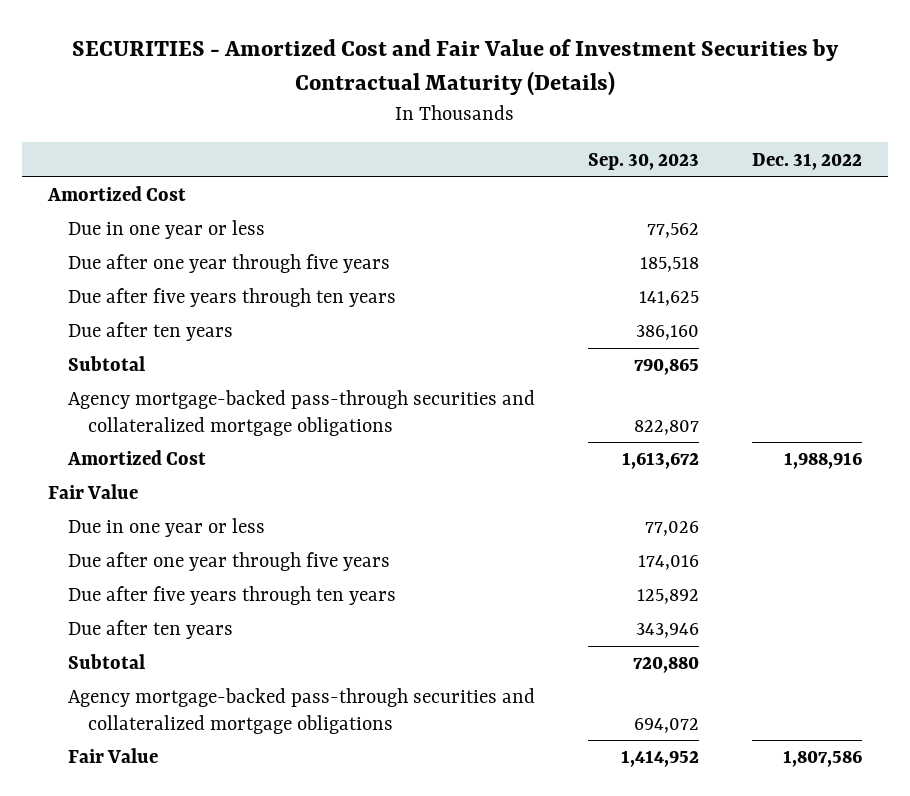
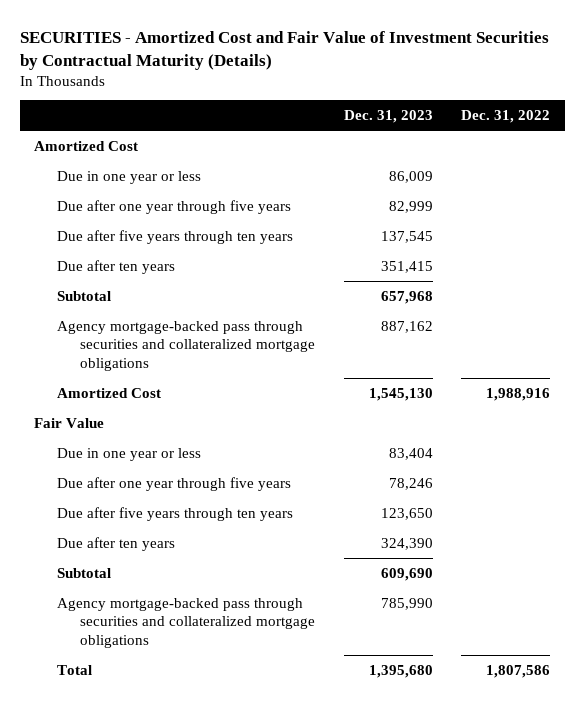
[587,152,699,170] Sep. 30, 2023 -> none
none -> [343,110,433,124] Dec. 31, 2023
[68,390,536,436] Agency mortgage-backed pass-through securities and collateralized mortgage obligations -> [57,320,316,371] Agency mortgage-backed pass through securities and collateralized mortgage obligations
[68,688,536,734] Agency mortgage-backed pass-through securities and collateralized mortgage obligations -> [57,597,316,648] Agency mortgage-backed pass through securities and collateralized mortgage obligations
[68,748,159,764] Fair Value -> [57,664,93,675] Total

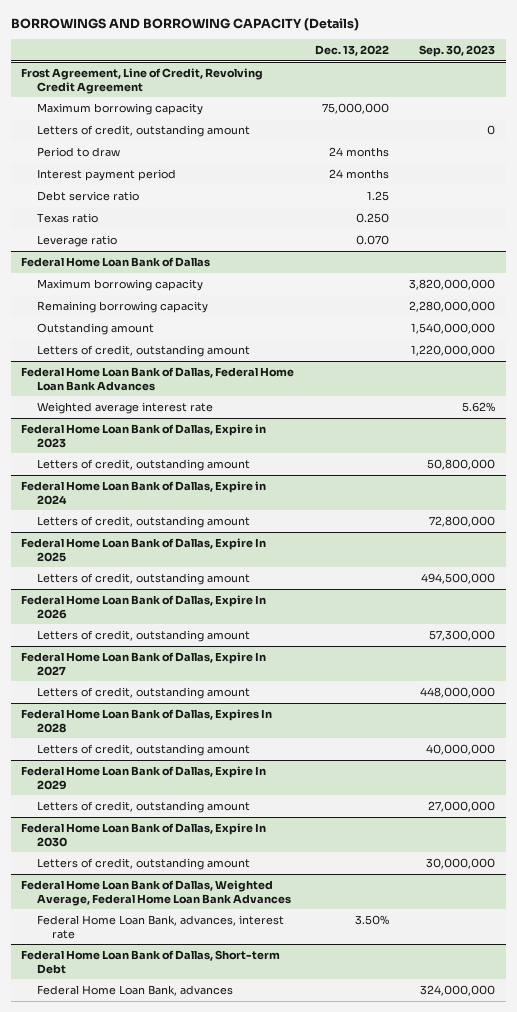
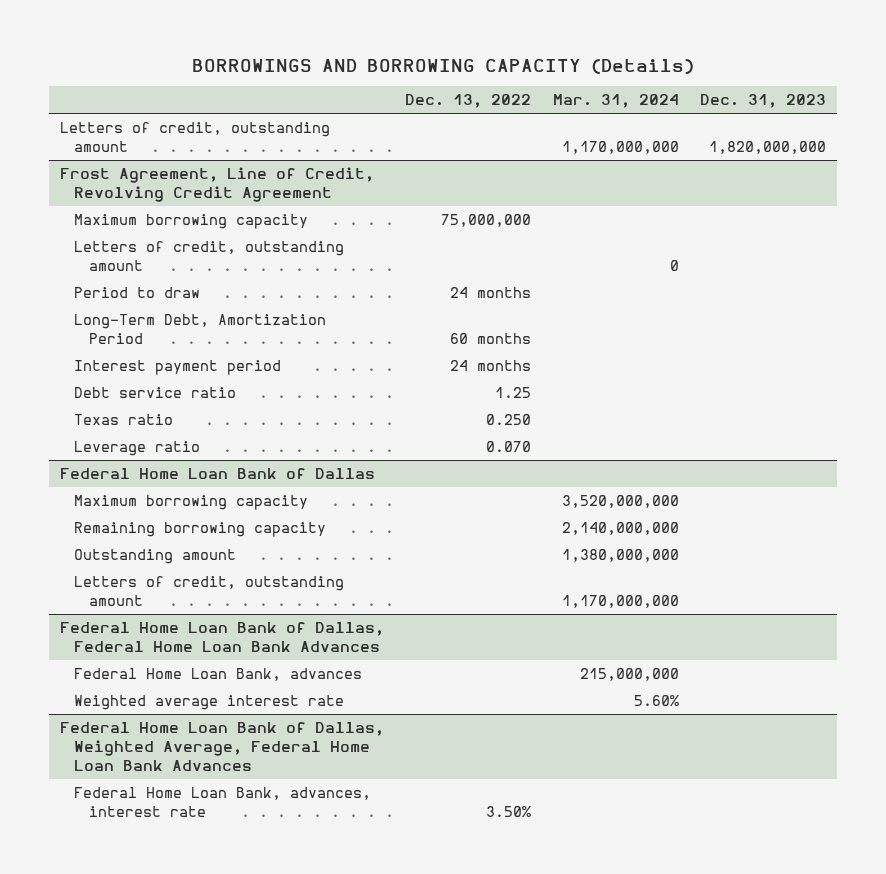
[419,45,496,58] Sep. 30, 2023 -> none
none -> [552,94,679,109] Mar. 31, 2024
none -> [700,94,827,109] Dec. 31, 2023
none -> [59,122,330,152] Letters of credit, outstanding amount
none -> [74,314,327,344] Long-Term Debt, Amortization Period
none -> [74,668,363,682] Federal Home Loan Bank, advances
[21,423,267,448] Federal Home Loan Bank of Dallas, Expire in 2023 -> none
[36,458,250,471] Letters of credit, outstanding amount -> none
[21,480,267,505] Federal Home Loan Bank of Dallas, Expire in 2024 -> none
[36,515,250,528] Letters of credit, outstanding amount -> none
[21,537,267,562] Federal Home Loan Bank of Dallas, Expire In 2025 -> none
[36,572,250,585] Letters of credit, outstanding amount -> none
[21,594,267,619] Federal Home Loan Bank of Dallas, Expire In 2026 -> none
[36,629,250,642] Letters of credit, outstanding amount -> none
[21,651,267,676] Federal Home Loan Bank of Dallas, Expire In 2027 -> none
[36,686,250,699] Letters of credit, outstanding amount -> none
[21,708,273,733] Federal Home Loan Bank of Dallas, Expires In 2028 -> none
[36,743,250,756] Letters of credit, outstanding amount -> none
[21,765,267,790] Federal Home Loan Bank of Dallas, Expire In 2029 -> none
[36,800,250,813] Letters of credit, outstanding amount -> none
[21,822,267,847] Federal Home Loan Bank of Dallas, Expire In 2030 -> none
[36,857,250,870] Letters of credit, outstanding amount -> none
[21,949,281,974] Federal Home Loan Bank of Dallas, Short-term Debt -> none
[36,984,233,996] Federal Home Loan Bank, advances -> none

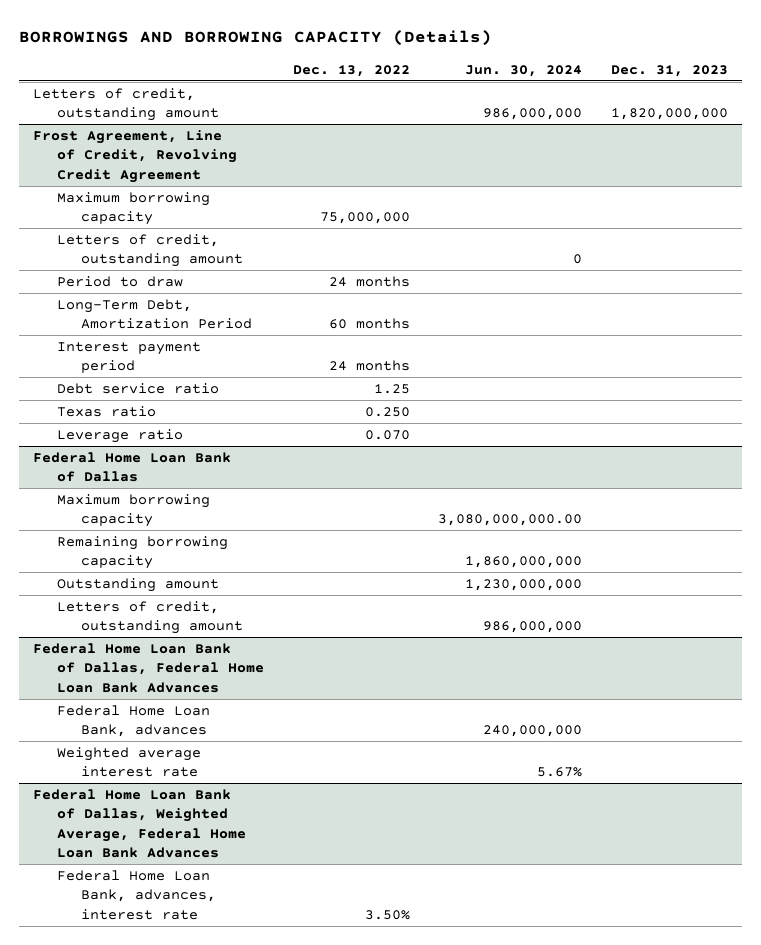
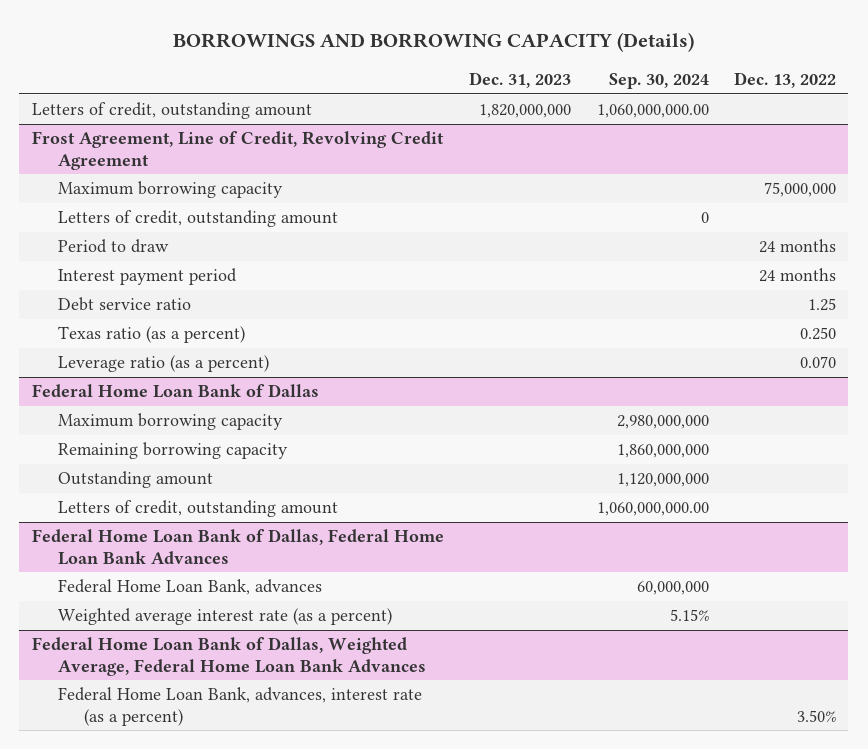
[465,64,583,77] Jun. 30, 2024 -> none
none -> [608,72,709,89] Sep. 30, 2024
[57,299,253,330] Long-Term Debt, Amortization Period -> none
[57,406,157,418] Texas ratio -> [58,326,246,344] Texas ratio (as a percent)
[57,429,184,444] Leverage ratio -> [58,355,270,373] Leverage ratio (as a percent)
[57,747,202,778] Weighted average interest rate -> [58,608,393,626] Weighted average interest rate (as a percent)
[57,870,217,920] Federal Home Loan Bank, advances, interest rate -> [58,687,423,726] Federal Home Loan Bank, advances, interest rate (as a percent)

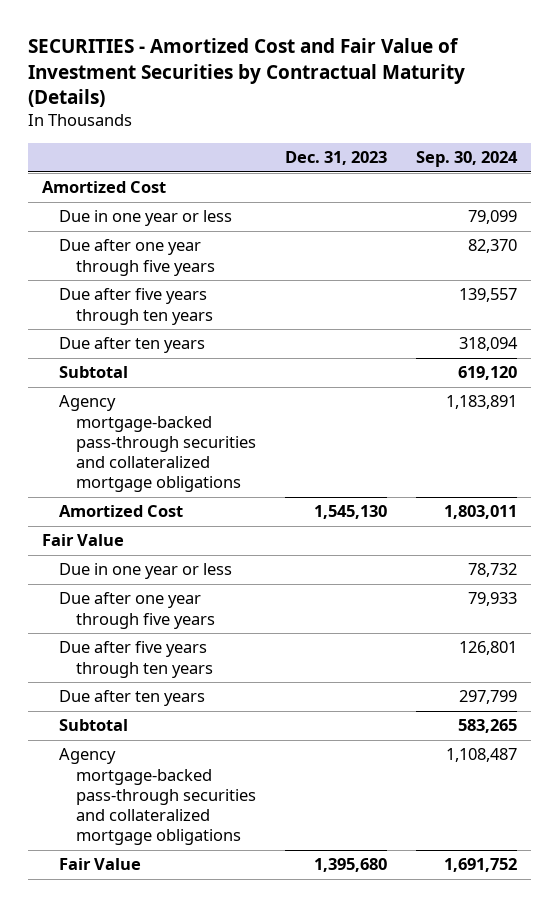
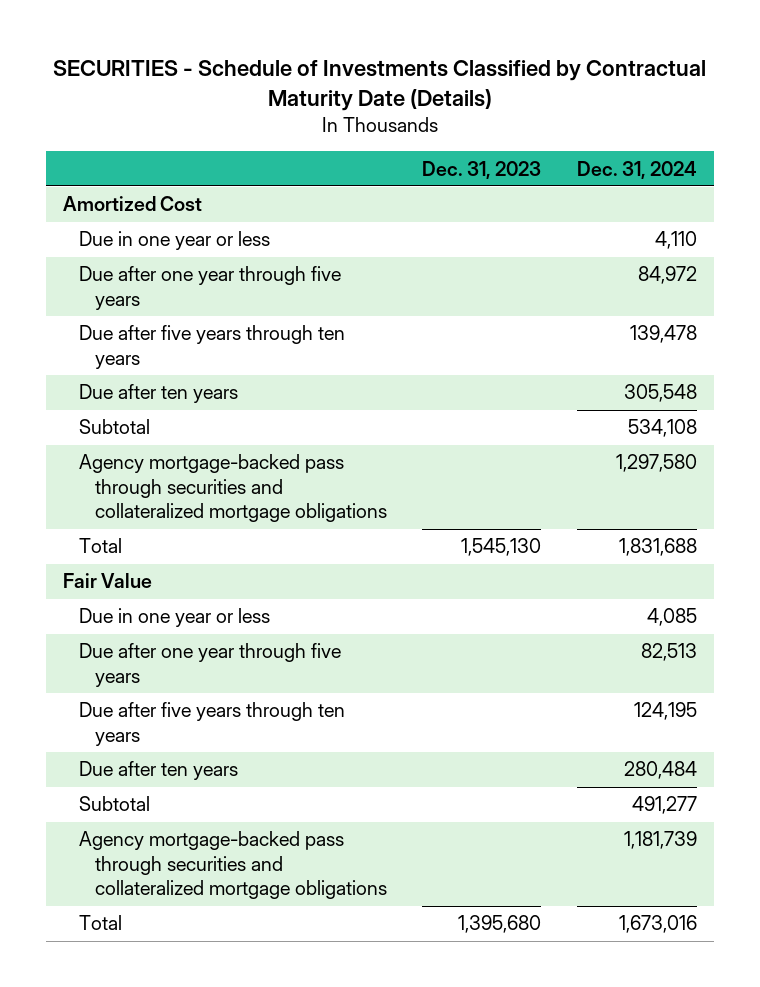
[27,38,465,108] SECURITIES - Amortized Cost and Fair Value of Investment Securities by Contractual Maturity (Details) -> [53,59,707,111] SECURITIES - Schedule of Investments Classified by Contractual Maturity Date (Details)
[415,151,518,168] Sep. 30, 2024 -> none
none -> [576,160,697,179] Dec. 31, 2024
[59,395,256,493] Agency mortgage-backed pass-through securities and collateralized mortgage obligations -> [79,454,388,523] Agency mortgage-backed pass through securities and collateralized mortgage obligations
[59,505,184,518] Amortized Cost -> [79,538,123,554] Total
[59,748,256,846] Agency mortgage-backed pass-through securities and collateralized mortgage obligations -> [79,831,388,900] Agency mortgage-backed pass through securities and collateralized mortgage obligations
[59,858,142,871] Fair Value -> [79,915,123,931] Total

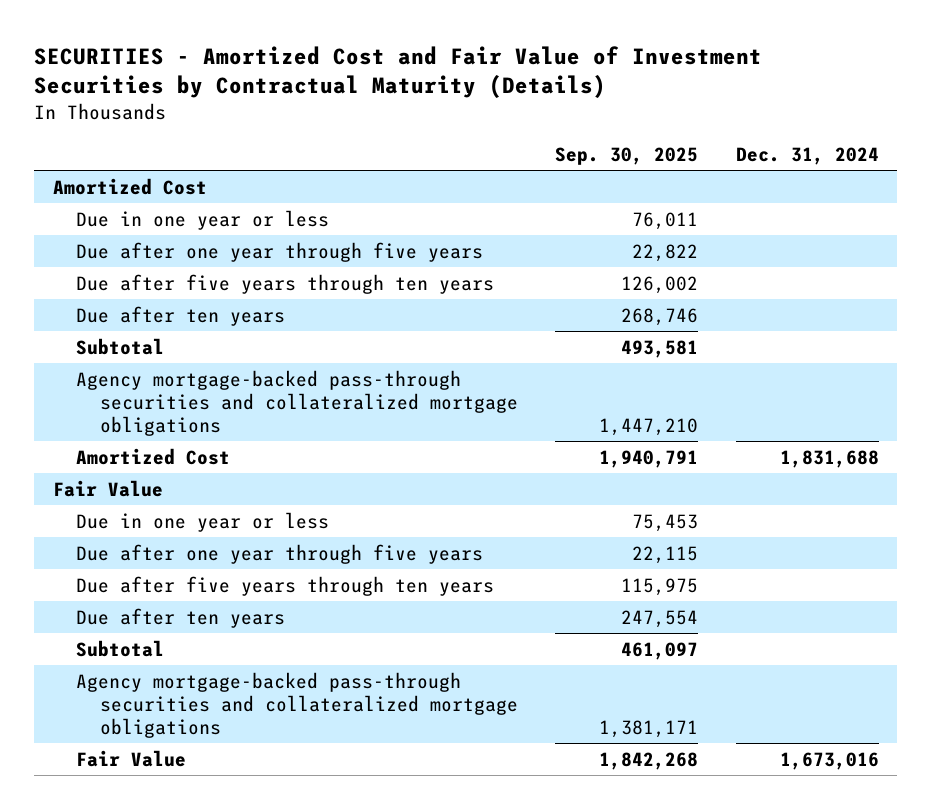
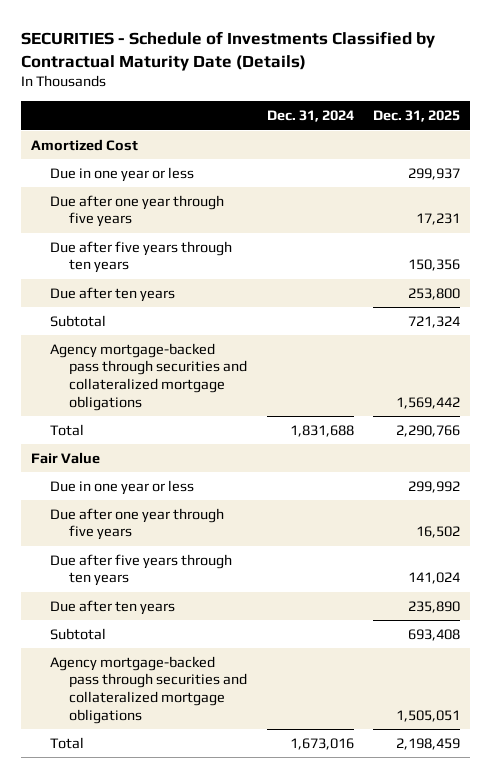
[34,45,763,99] SECURITIES - Amortized Cost and Fair Value of Investment Securities by Contractual Maturity (Details) -> [20,30,435,71] SECURITIES - Schedule of Investments Classified by Contractual Maturity Date (Details)
[555,146,699,165] Sep. 30, 2025 -> none
none -> [373,110,461,123] Dec. 31, 2025
[76,369,519,437] Agency mortgage-backed pass-through securities and collateralized mortgage obligations -> [49,342,247,411] Agency mortgage-backed pass through securities and collateralized mortgage obligations
[76,447,231,465] Amortized Cost -> [49,423,84,436] Total
[76,671,519,739] Agency mortgage-backed pass-through securities and collateralized mortgage obligations -> [49,655,247,724] Agency mortgage-backed pass through securities and collateralized mortgage obligations
[76,749,187,767] Fair Value -> [49,736,84,749] Total

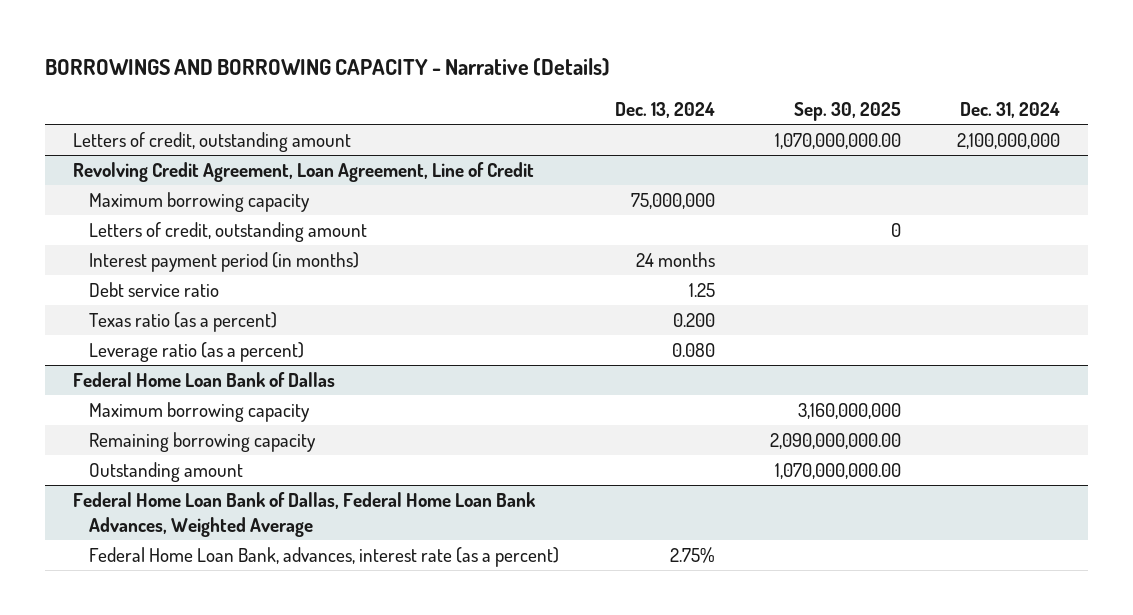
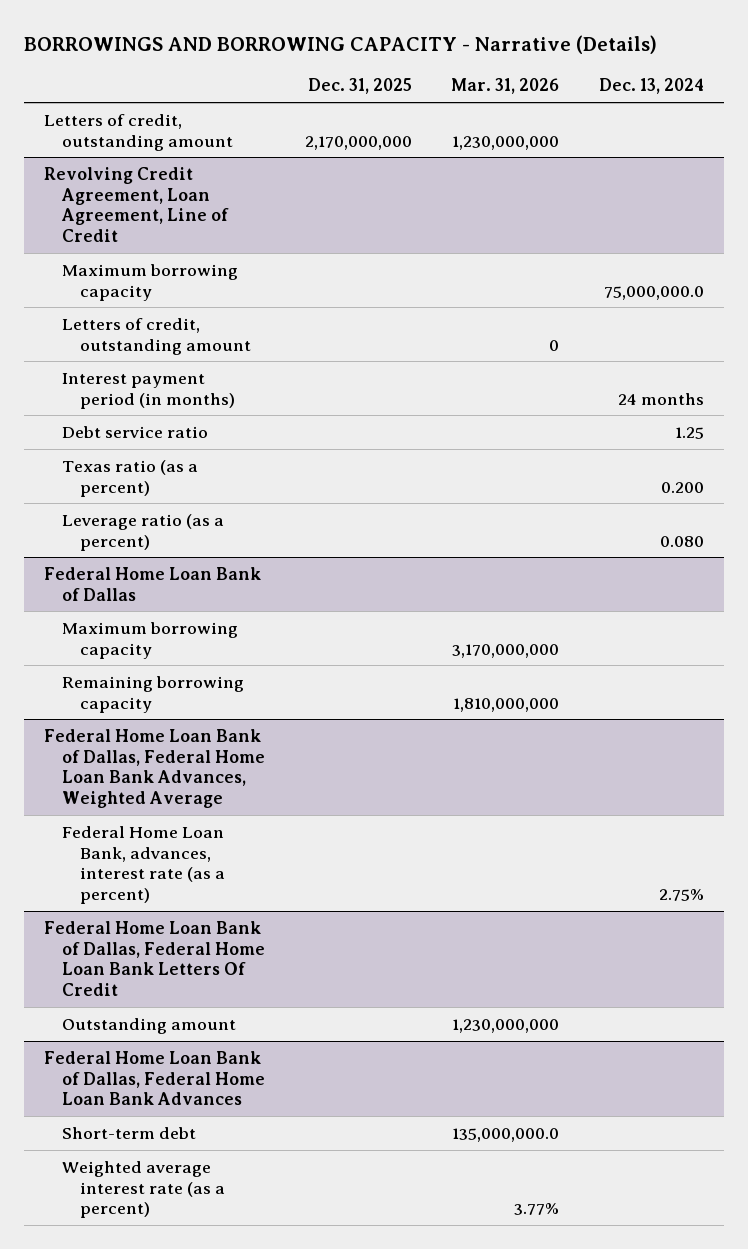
[794,101,902,121] Sep. 30, 2025 -> none
[960,101,1061,118] Dec. 31, 2024 -> none
none -> [307,78,412,95] Dec. 31, 2025
none -> [451,78,560,95] Mar. 31, 2026
[630,193,715,210] 75,000,000 -> [604,285,705,300] 75,000,000.0
[89,462,244,483] Outstanding amount -> none
none -> [44,920,266,996] Federal Home Loan Bank of Dallas, Federal Home Loan Bank Letters Of Credit
none -> [62,1017,237,1034] Outstanding amount
none -> [44,1050,266,1106] Federal Home Loan Bank of Dallas, Federal Home Loan Bank Advances
none -> [62,1126,197,1139] Short-term debt
none -> [62,1160,226,1219] Weighted average interest rate (as a percent)

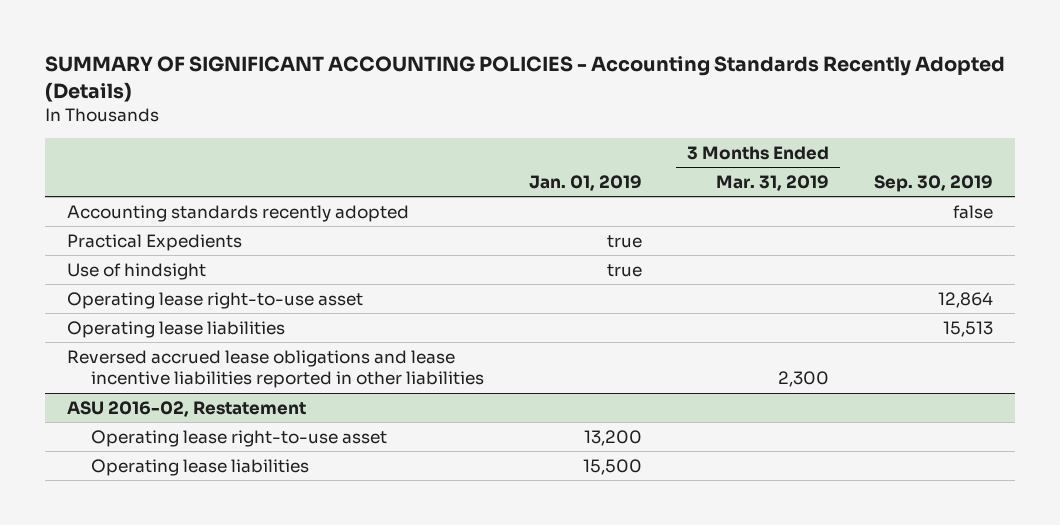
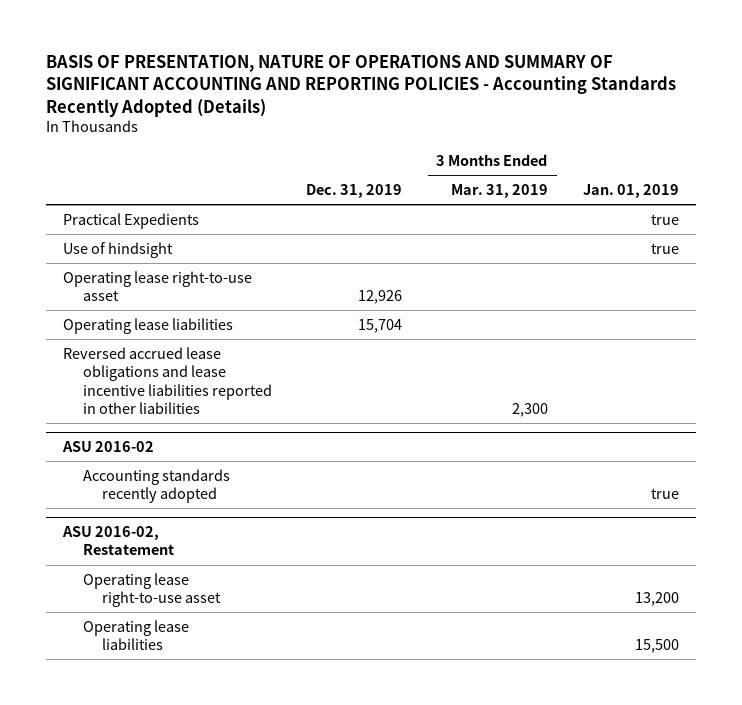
[44,56,1005,102] SUMMARY OF SIGNIFICANT ACCOUNTING POLICIES - Accounting Standards Recently Adopted (Details) -> [45,55,676,117] BASIS OF PRESENTATION, NATURE OF OPERATIONS AND SUMMARY OF SIGNIFICANT ACCOUNTING AND REPORTING POLICIES - Accounting Standards Recently Adopted (Details)
[873,175,993,193] Sep. 30, 2019 -> none
none -> [306,184,403,199] Dec. 31, 2019
[67,204,410,222] Accounting standards recently adopted -> none
none -> [62,440,155,452] ASU 2016-02
none -> [82,468,230,504] Accounting standards recently adopted

